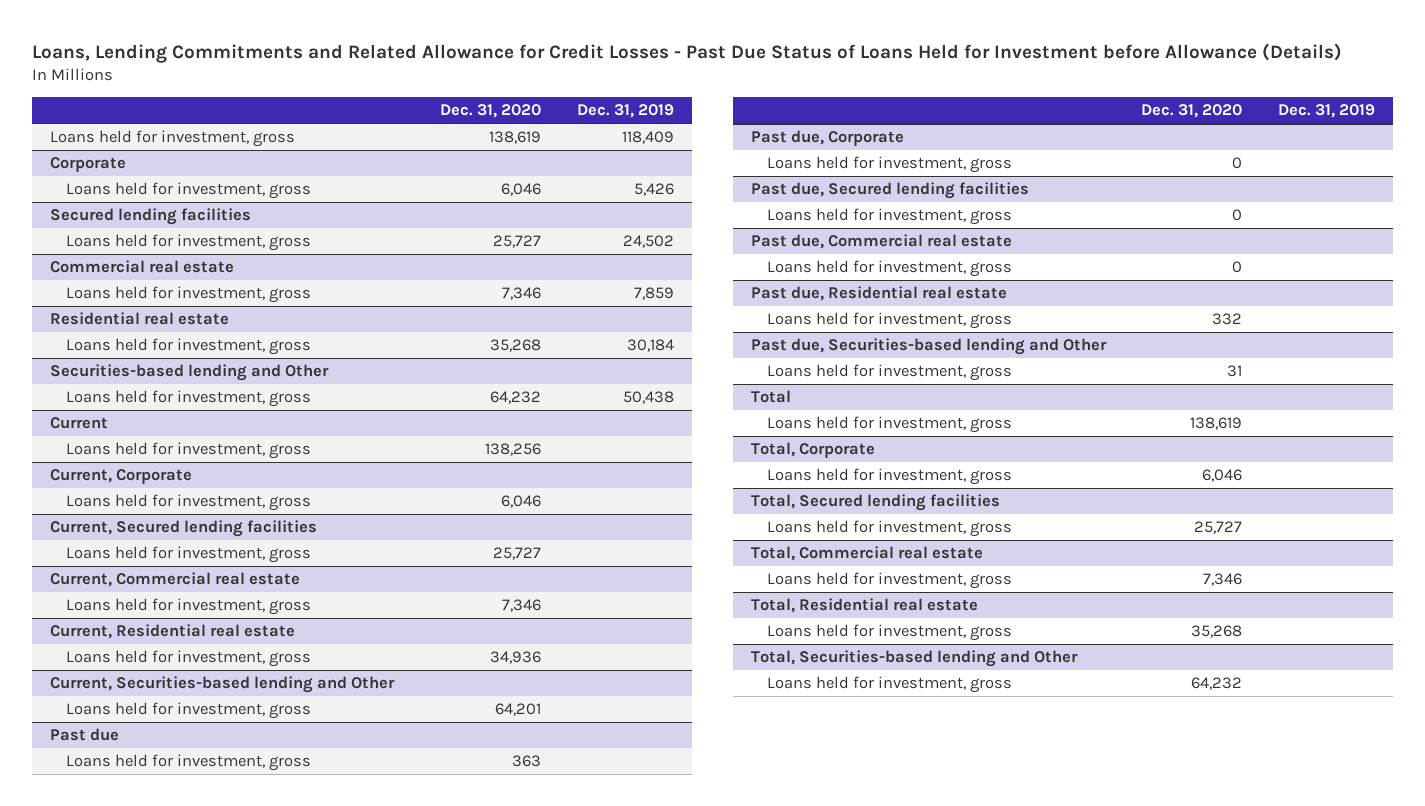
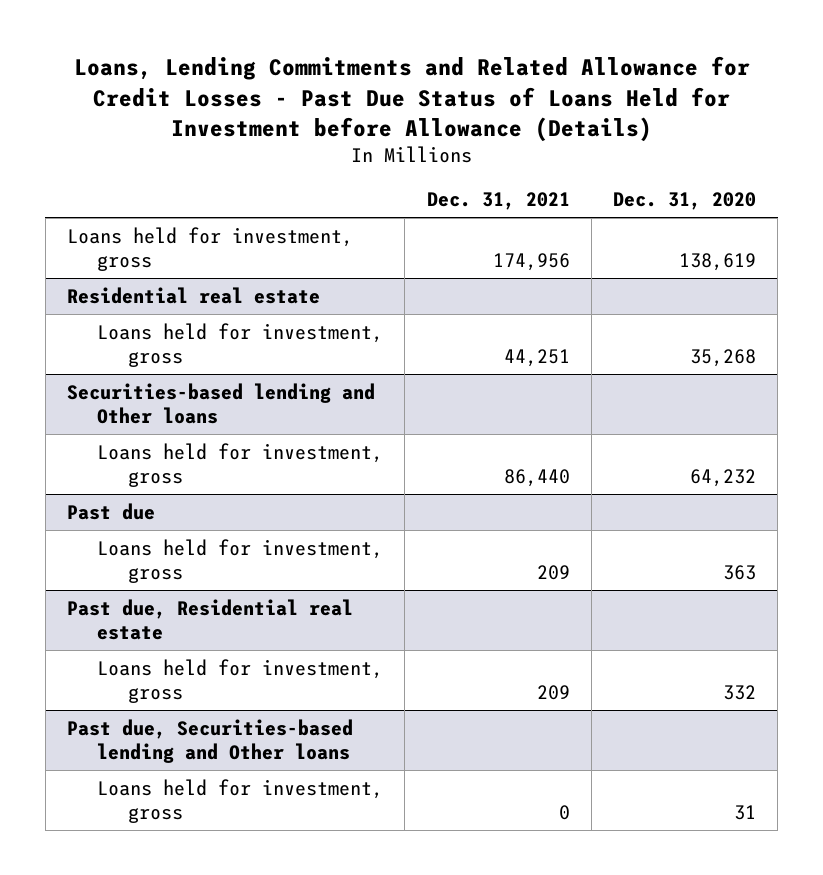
[576,104,674,119] Dec. 31, 2019 -> none
none -> [426,192,570,211] Dec. 31, 2021
[49,157,126,173] Corporate -> none
[66,182,312,200] Loans held for investment, gross -> none
[49,208,251,226] Secured lending facilities -> none
[66,234,312,252] Loans held for investment, gross -> none
[49,260,234,274] Commercial real estate -> none
[66,286,312,304] Loans held for investment, gross -> none
[49,364,329,382] Securities-based lending and Other -> [66,382,375,424] Securities-based lending and Other loans
[49,417,108,430] Current -> none
[66,442,312,460] Loans held for investment, gross -> none
[49,469,192,485] Current, Corporate -> none
[66,494,312,512] Loans held for investment, gross -> none
[49,520,317,538] Current, Secured lending facilities -> none
[66,546,312,564] Loans held for investment, gross -> none
[49,572,300,588] Current, Commercial real estate -> none
[66,598,312,616] Loans held for investment, gross -> none
[49,624,295,640] Current, Residential real estate -> none
[66,650,312,668] Loans held for investment, gross -> none
[49,676,395,694] Current, Securities-based lending and Other -> none
[66,702,312,720] Loans held for investment, gross -> none
[750,130,904,147] Past due, Corporate -> none
[767,156,1013,174] Loans held for investment, gross -> none
[750,182,1029,200] Past due, Secured lending facilities -> none
[767,208,1013,226] Loans held for investment, gross -> none
[750,234,1012,250] Past due, Commercial real estate -> none
[767,260,1013,278] Loans held for investment, gross -> none
[750,338,1107,356] Past due, Securities-based lending and Other -> [66,718,353,763] Past due, Securities-based lending and Other loans
[750,390,791,404] Total -> none
[767,416,1013,434] Loans held for investment, gross -> none
[750,442,875,459] Total, Corporate -> none
[767,468,1013,486] Loans held for investment, gross -> none
[750,494,1000,512] Total, Secured lending facilities -> none
[767,520,1013,538] Loans held for investment, gross -> none
[750,546,983,562] Total, Commercial real estate -> none
[767,572,1013,590] Loans held for investment, gross -> none
[750,598,978,614] Total, Residential real estate -> none
[767,624,1013,642] Loans held for investment, gross -> none
[750,650,1078,668] Total, Securities-based lending and Other -> none
[767,676,1013,694] Loans held for investment, gross -> none

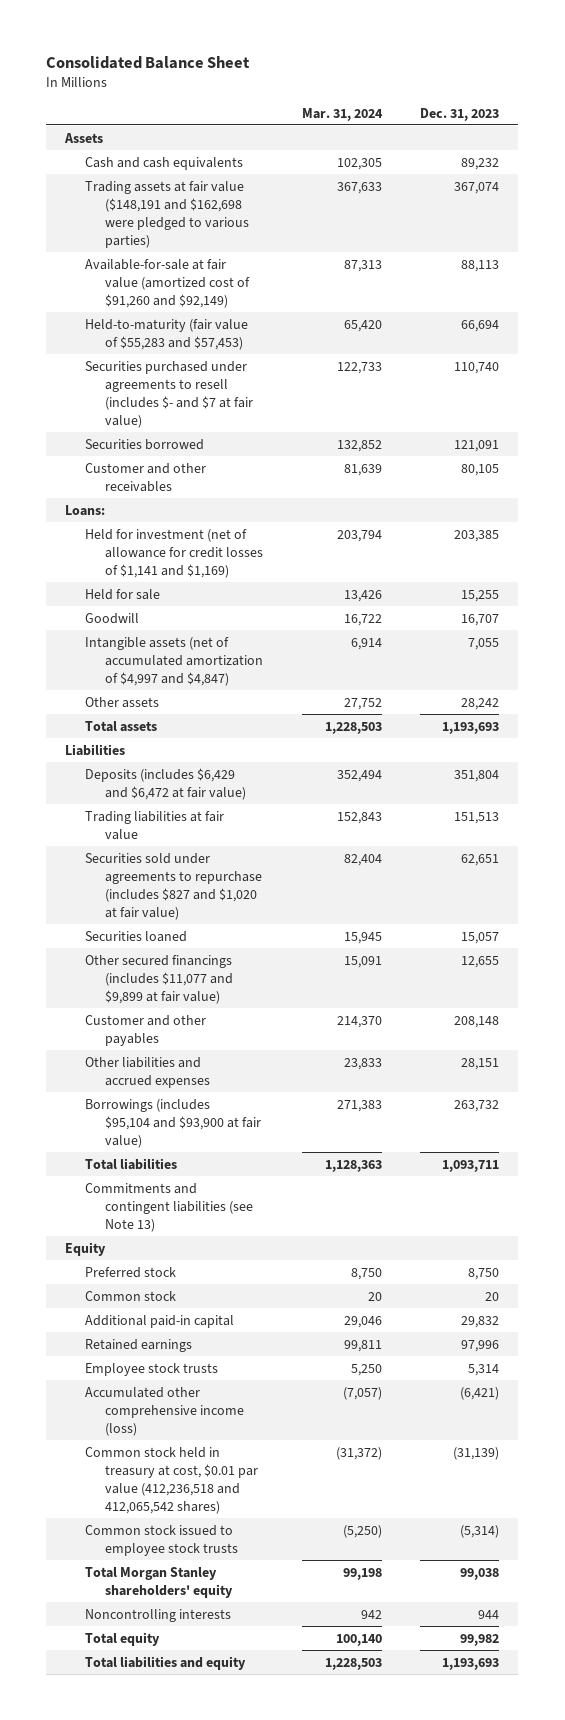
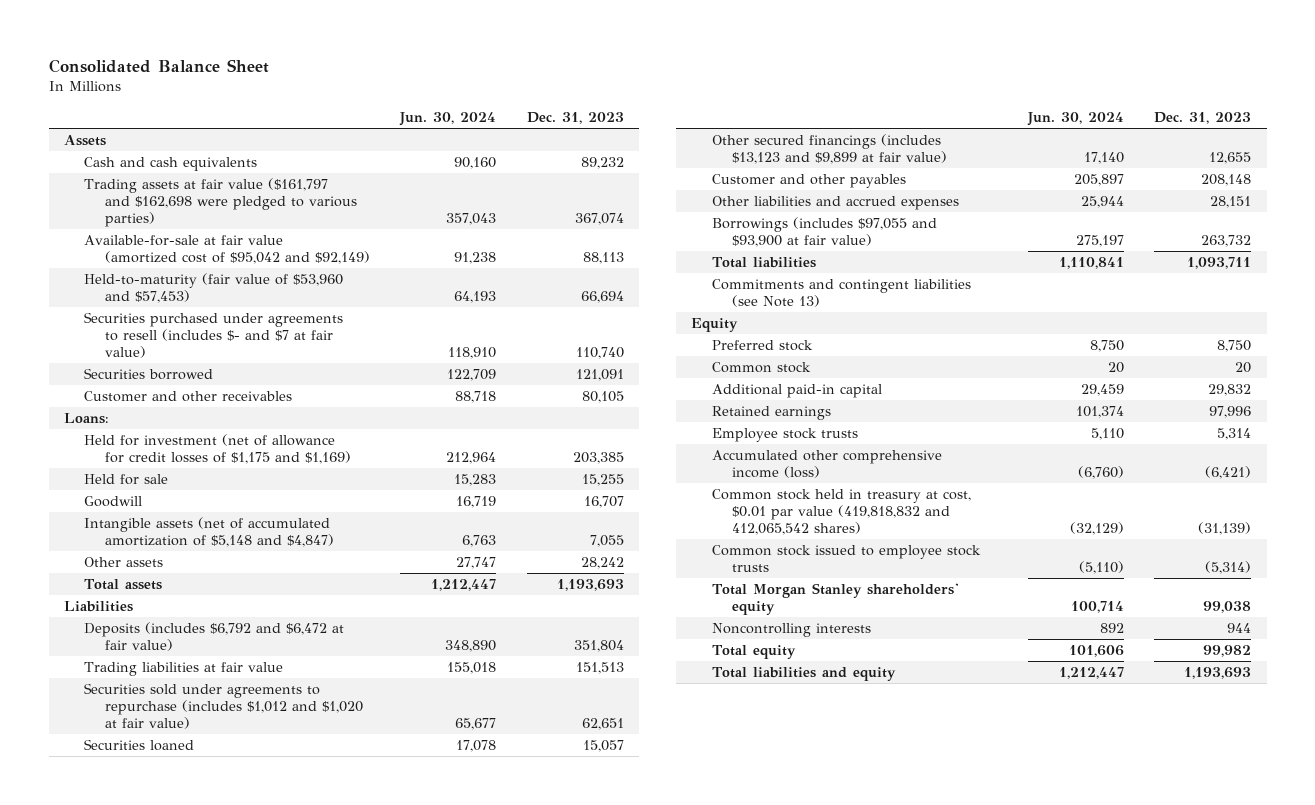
[301,107,383,121] Mar. 31, 2024 -> none
none -> [399,112,497,127] Jun. 30, 2024
[85,180,249,248] Trading assets at fair value ($148,191 and $162,698 were pledged to various parties) -> [84,178,357,228] Trading assets at fair value ($161,797 and $162,698 were pledged to various parties)
[85,258,250,308] Available-for-sale at fair value (amortized cost of $91,260 and $92,149) -> [84,235,370,265] Available-for-sale at fair value (amortized cost of $95,042 and $92,149)
[85,318,249,350] Held-to-maturity (fair value of $55,283 and $57,453) -> [84,273,344,304] Held-to-maturity (fair value of $53,960 and $57,453)
[85,528,263,578] Held for investment (net of allowance for credit losses of $1,141 and $1,169) -> [84,434,351,465] Held for investment (net of allowance for credit losses of $1,175 and $1,169)
[85,636,263,686] Intangible assets (net of accumulated amortization of $4,997 and $4,847) -> [84,517,334,548] Intangible assets (net of accumulated amortization of $5,148 and $4,847)
[85,767,246,800] Deposits (includes $6,429 and $6,472 at fair value) -> [84,622,345,652] Deposits (includes $6,792 and $6,472 at fair value)
[85,852,262,920] Securities sold under agreements to repurchase (includes $827 and $1,020 at fair value) -> [84,683,363,730] Securities sold under agreements to repurchase (includes $1,012 and $1,020 at fair value)
[85,954,233,1004] Other secured financings (includes $11,077 and $9,899 at fair value) -> [711,134,947,165] Other secured financings (includes $13,123 and $9,899 at fair value)
[85,1098,261,1148] Borrowings (includes $95,104 and $93,900 at fair value) -> [711,217,937,248] Borrowings (includes $97,055 and $93,900 at fair value)
[85,1446,258,1514] Common stock held in treasury at cost, $0.01 par value (412,236,518 and 412,065,542 shares) -> [711,489,971,536] Common stock held in treasury at cost, $0.01 par value (419,818,832 and 412,065,542 shares)

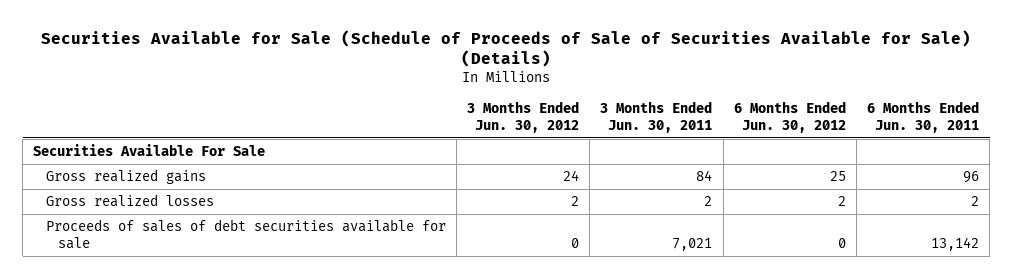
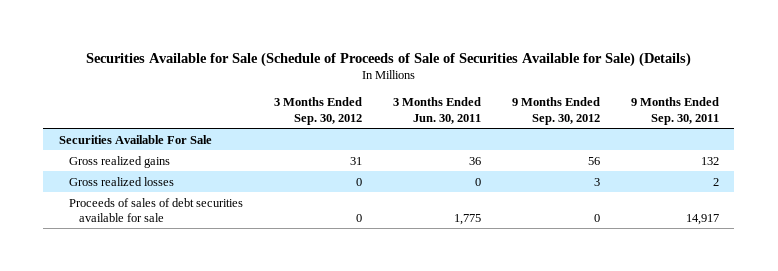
[467,100,580,133] 3 Months Ended Jun. 30, 2012 -> none
[733,100,846,133] 6 Months Ended Jun. 30, 2012 -> none
[867,100,980,133] 6 Months Ended Jun. 30, 2011 -> none
none -> [273,97,362,125] 3 Months Ended Sep. 30, 2012
none -> [511,97,600,125] 9 Months Ended Sep. 30, 2012
none -> [630,97,719,125] 9 Months Ended Sep. 30, 2011
[696,170,713,182] 84 -> [468,156,481,165] 36
[704,196,713,207] 2 -> [474,177,481,186] 0
[672,237,713,251] 7,021 -> [453,213,481,225] 1,775

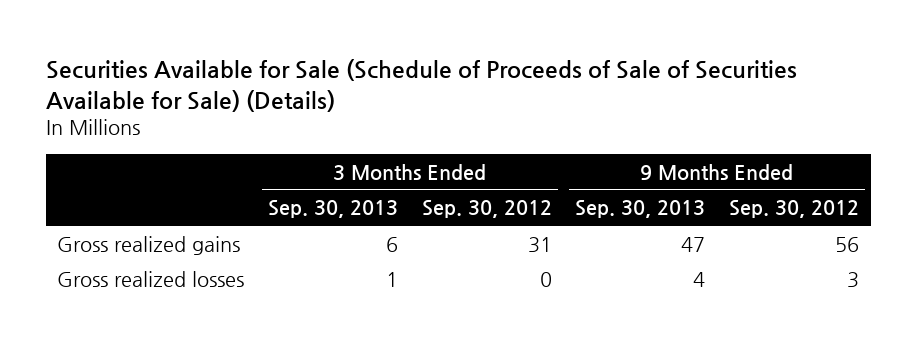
[392,97,481,124] 3 Months Ended Jun. 30, 2011 -> none
[630,97,719,125] 9 Months Ended Sep. 30, 2011 -> none
none -> [268,200,399,219] Sep. 30, 2013
none -> [575,200,706,219] Sep. 30, 2013
[58,134,212,144] Securities Available For Sale -> none
[68,197,243,222] Proceeds of sales of debt securities available for sale -> none

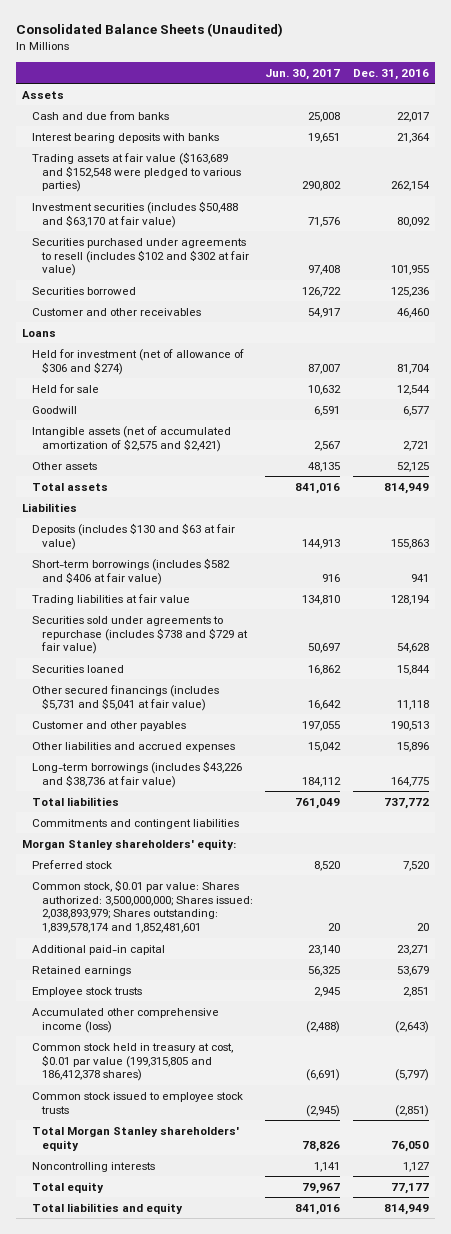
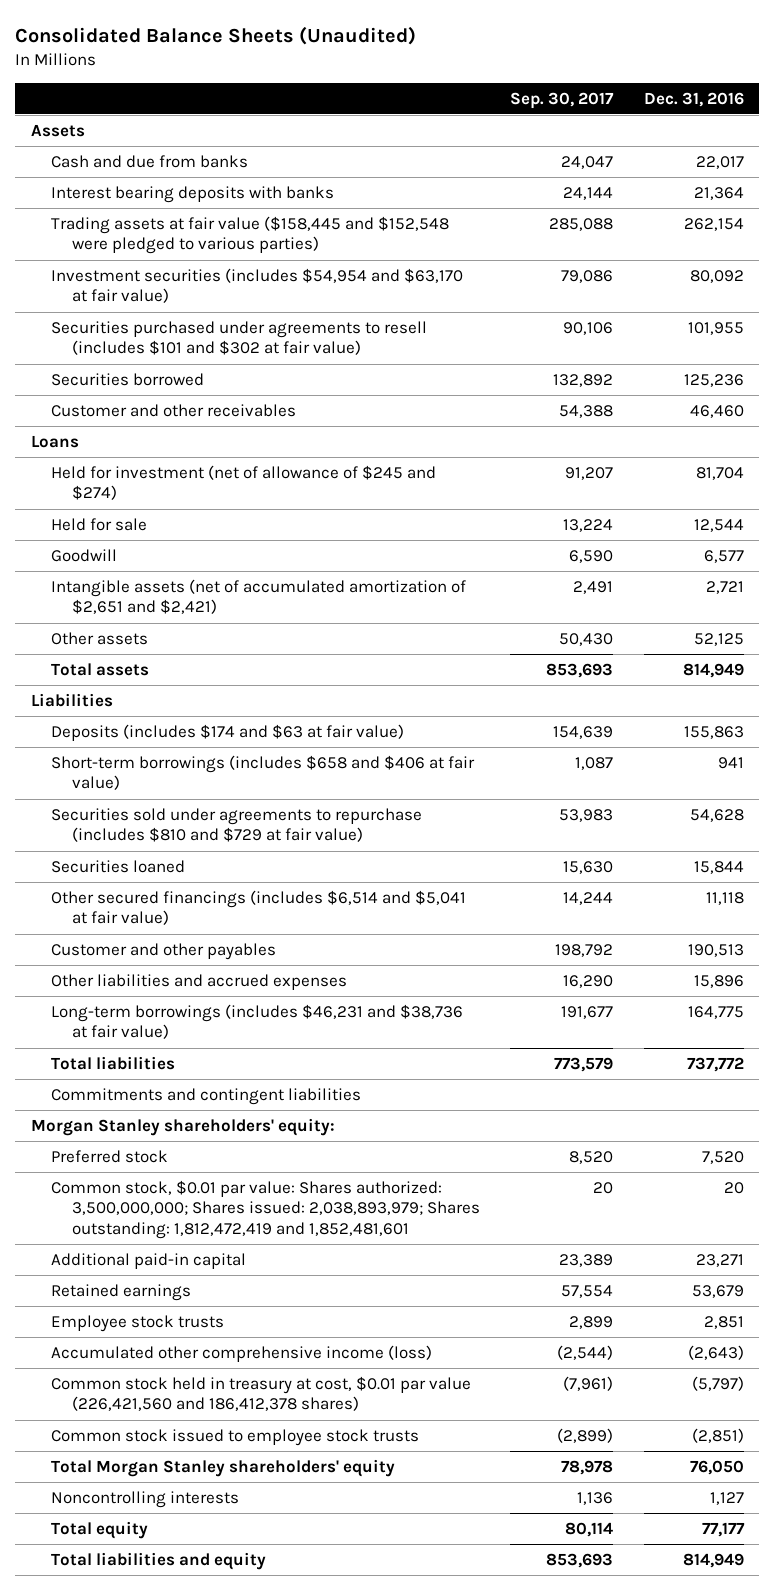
[265,68,341,80] Jun. 30, 2017 -> none
none -> [510,91,615,109] Sep. 30, 2017
[32,151,241,193] Trading assets at fair value ($163,689 and $152,548 were pledged to various parties) -> [51,216,450,255] Trading assets at fair value ($158,445 and $152,548 were pledged to various parties)
[32,200,239,228] Investment securities (includes $50,488 and $63,170 at fair value) -> [51,268,464,304] Investment securities (includes $54,954 and $63,170 at fair value)
[32,237,249,277] Securities purchased under agreements to resell (includes $102 and $302 at fair value) -> [51,321,428,356] Securities purchased under agreements to resell (includes $101 and $302 at fair value)
[32,348,245,375] Held for investment (net of allowance of $306 and $274) -> [51,465,437,501] Held for investment (net of allowance of $245 and $274)
[32,425,232,452] Intangible assets (net of accumulated amortization of $2,575 and $2,421) -> [51,579,467,615] Intangible assets (net of accumulated amortization of $2,651 and $2,421)
[32,593,191,605] Trading liabilities at fair value -> none
[32,522,236,550] Deposits (includes $130 and $63 at fair value) -> [51,724,405,742] Deposits (includes $174 and $63 at fair value)
[32,557,231,585] Short-term borrowings (includes $582 and $406 at fair value) -> [51,755,476,791] Short-term borrowings (includes $658 and $406 at fair value)
[32,615,248,655] Securities sold under agreements to repurchase (includes $738 and $729 at fair value) -> [51,808,423,843] Securities sold under agreements to repurchase (includes $810 and $729 at fair value)
[32,684,220,711] Other secured financings (includes $5,731 and $5,041 at fair value) -> [51,890,467,926] Other secured financings (includes $6,514 and $5,041 at fair value)
[32,760,243,788] Long-term borrowings (includes $43,226 and $38,736 at fair value) -> [51,1004,464,1040] Long-term borrowings (includes $46,231 and $38,736 at fair value)
[32,879,253,934] Common stock, $0.01 par value: Shares authorized: 3,500,000,000; Shares issued: 2,038,893,979; Shares outstanding: 1,839,578,174 and 1,852,481,601 -> [51,1180,480,1239] Common stock, $0.01 par value: Shares authorized: 3,500,000,000; Shares issued: 2,038,893,979; Shares outstanding: 1,812,472,419 and 1,852,481,601
[32,1042,234,1082] Common stock held in treasury at cost, $0.01 par value (199,315,805 and 186,412,378 shares) -> [51,1376,472,1412] Common stock held in treasury at cost, $0.01 par value (226,421,560 and 186,412,378 shares)

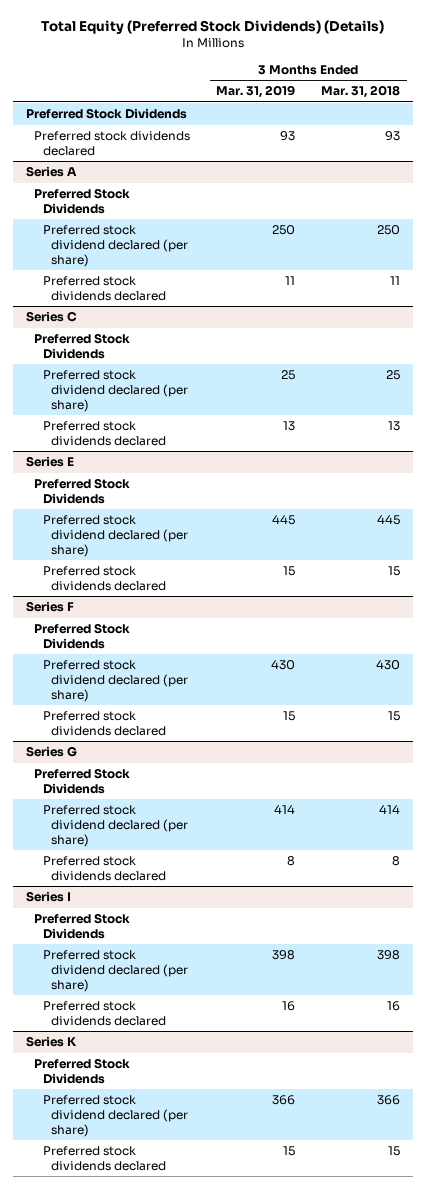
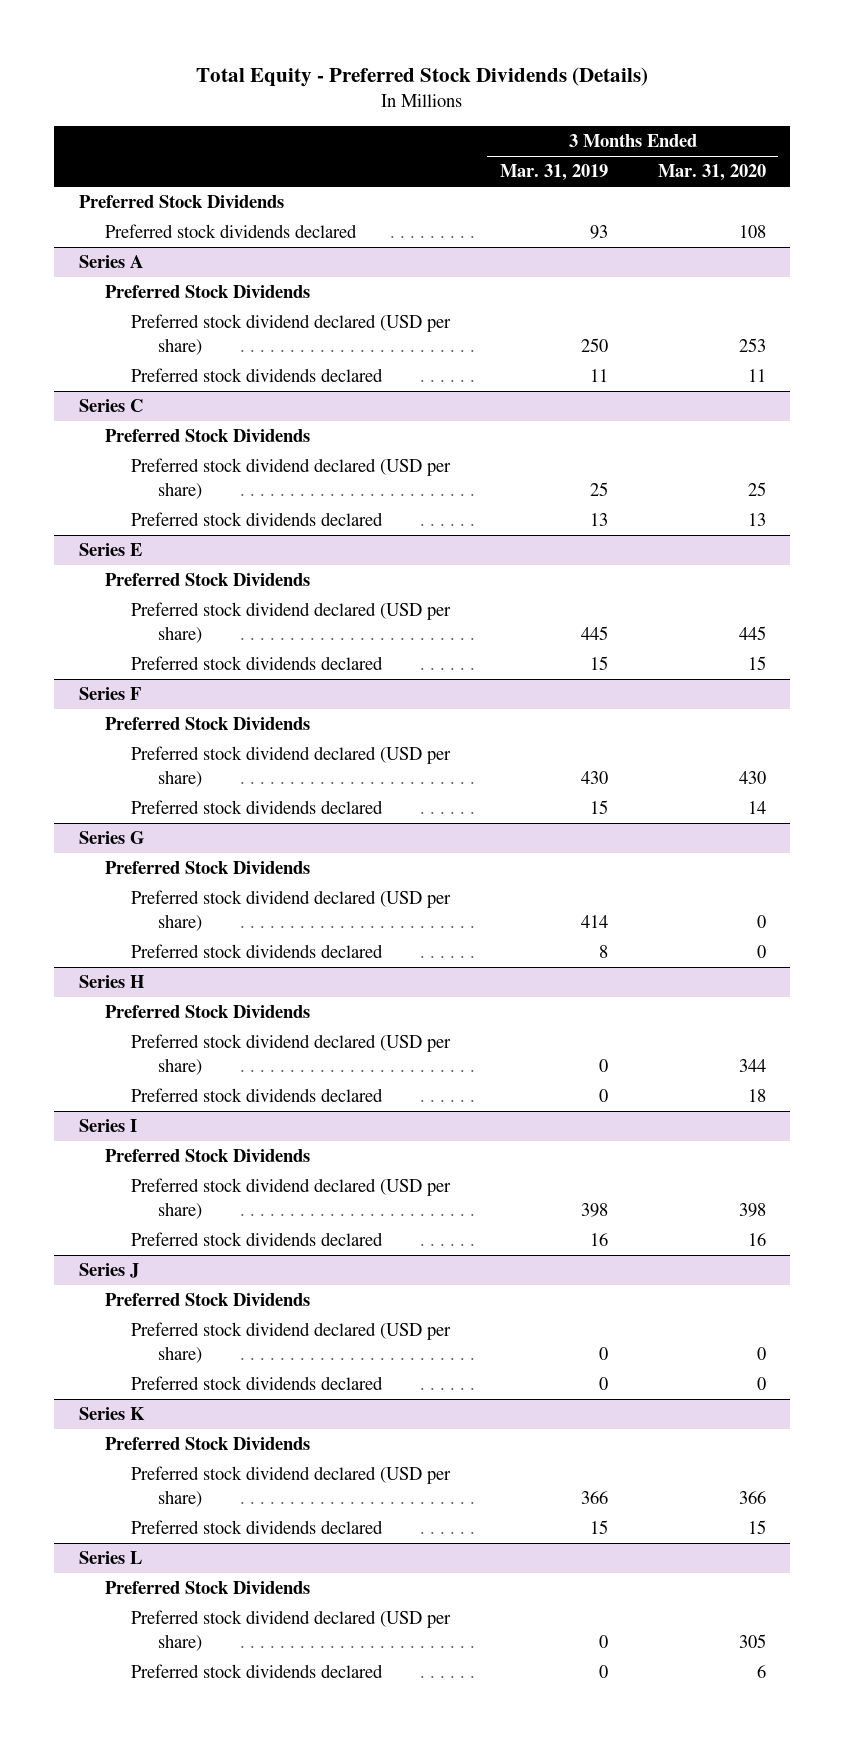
[40,19,384,34] Total Equity (Preferred Stock Dividends) (Details) -> [196,67,649,88] Total Equity - Preferred Stock Dividends (Details)
[321,85,401,99] Mar. 31, 2018 -> none
none -> [657,164,766,182] Mar. 31, 2020
[42,225,189,267] Preferred stock dividend declared (per share) -> [131,314,452,355] Preferred stock dividend declared (USD per share)
[42,370,189,412] Preferred stock dividend declared (per share) -> [131,458,452,499] Preferred stock dividend declared (USD per share)
[42,515,189,557] Preferred stock dividend declared (per share) -> [131,602,452,643] Preferred stock dividend declared (USD per share)
[42,660,189,702] Preferred stock dividend declared (per share) -> [131,746,452,787] Preferred stock dividend declared (USD per share)
[42,805,189,847] Preferred stock dividend declared (per share) -> [131,890,452,931] Preferred stock dividend declared (USD per share)
none -> [78,975,145,989] Series H
none -> [104,1005,310,1019] Preferred Stock Dividends
none -> [131,1034,452,1075] Preferred stock dividend declared (USD per share)
none -> [131,1088,384,1103] Preferred stock dividends declared
[42,950,189,992] Preferred stock dividend declared (per share) -> [131,1178,452,1219] Preferred stock dividend declared (USD per share)
none -> [78,1263,139,1279] Series J
none -> [104,1293,310,1307] Preferred Stock Dividends
none -> [131,1322,452,1363] Preferred stock dividend declared (USD per share)
none -> [131,1376,384,1391] Preferred stock dividends declared
[42,1095,189,1137] Preferred stock dividend declared (per share) -> [131,1466,452,1507] Preferred stock dividend declared (USD per share)
none -> [78,1551,142,1565] Series L
none -> [104,1581,310,1595] Preferred Stock Dividends
none -> [131,1610,452,1651] Preferred stock dividend declared (USD per share)
none -> [131,1664,384,1679] Preferred stock dividends declared

